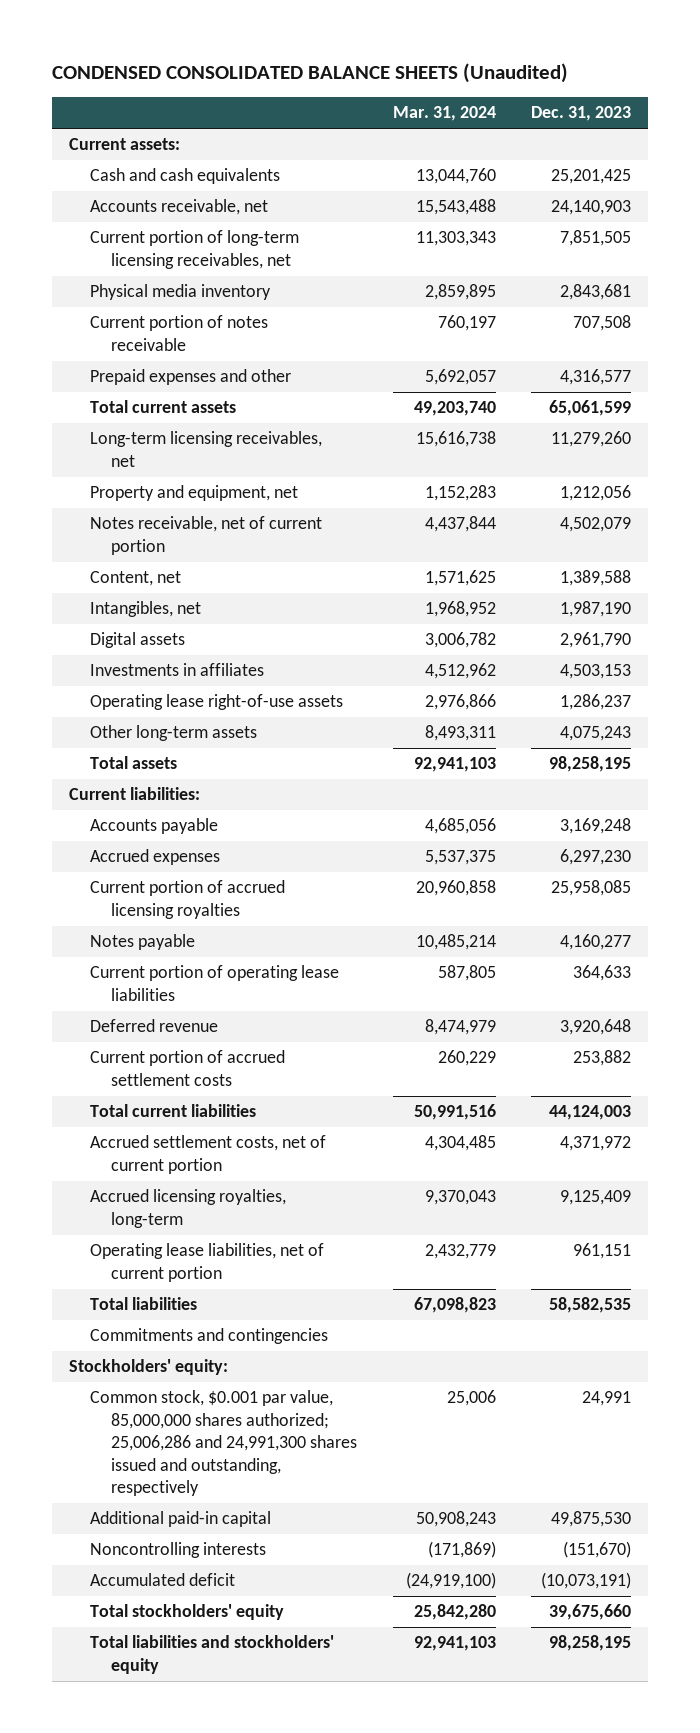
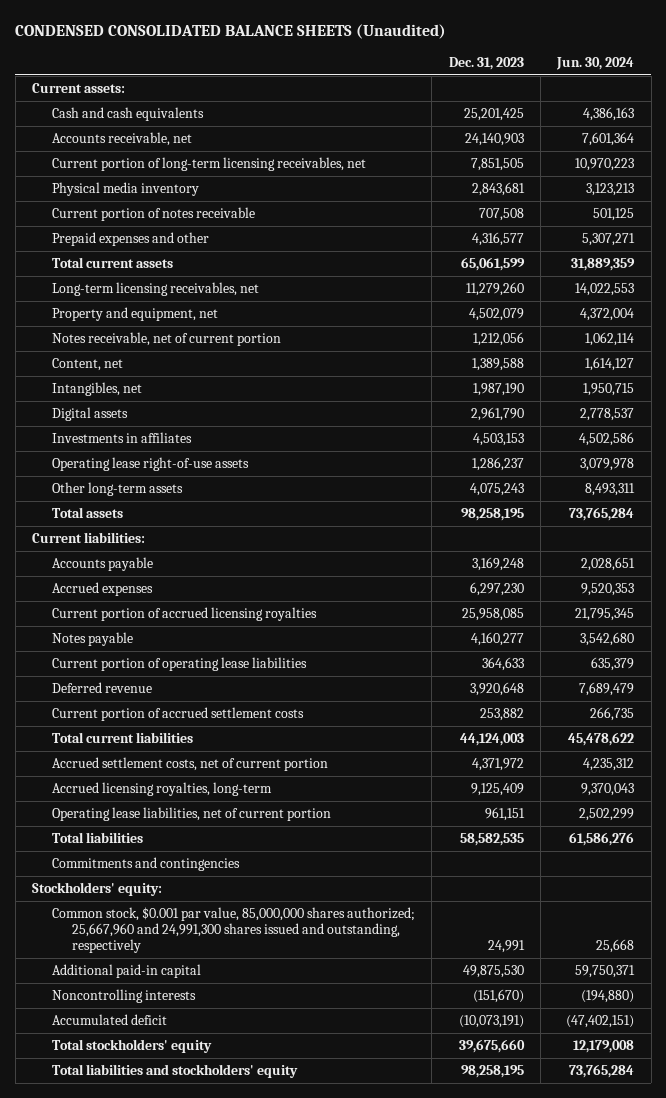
[392,106,496,122] Mar. 31, 2024 -> none
none -> [556,56,635,70] Jun. 30, 2024
[559,485,631,502] 1,212,056 -> [468,308,524,322] 4,502,079
[559,517,631,533] 4,502,079 -> [472,332,524,347] 1,212,056
[90,1390,358,1496] Common stock, $0.001 par value, 85,000,000 shares authorized; 25,006,286 and 24,991,300 shares issued and outstanding, respectively -> [51,907,415,954] Common stock, $0.001 par value, 85,000,000 shares authorized; 25,667,960 and 24,991,300 shares issued and outstanding, respectively

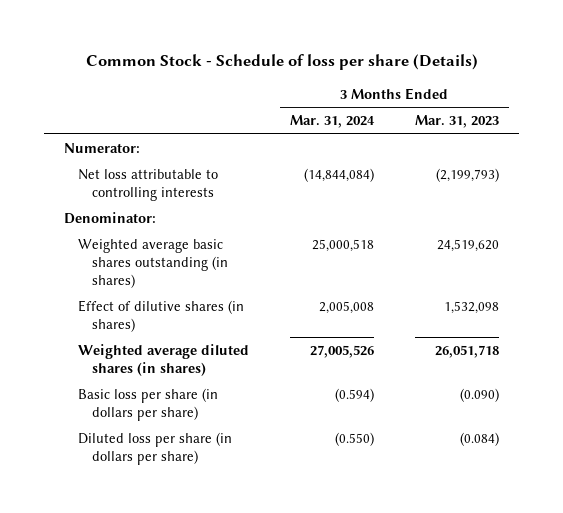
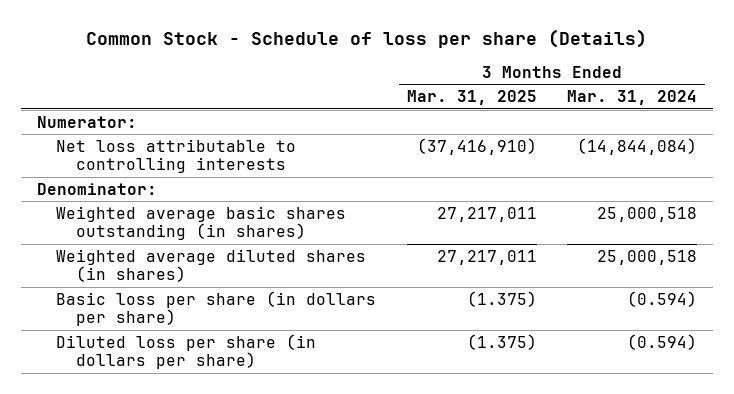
[414,115,499,129] Mar. 31, 2023 -> none
none -> [406,90,537,106] Mar. 31, 2025
[78,299,245,332] Effect of dilutive shares (in shares) -> none
[309,344,374,358] 27,005,526 -> [597,249,698,265] 25,000,518
[334,431,374,446] (0.550) -> [627,333,698,350] (0.594)

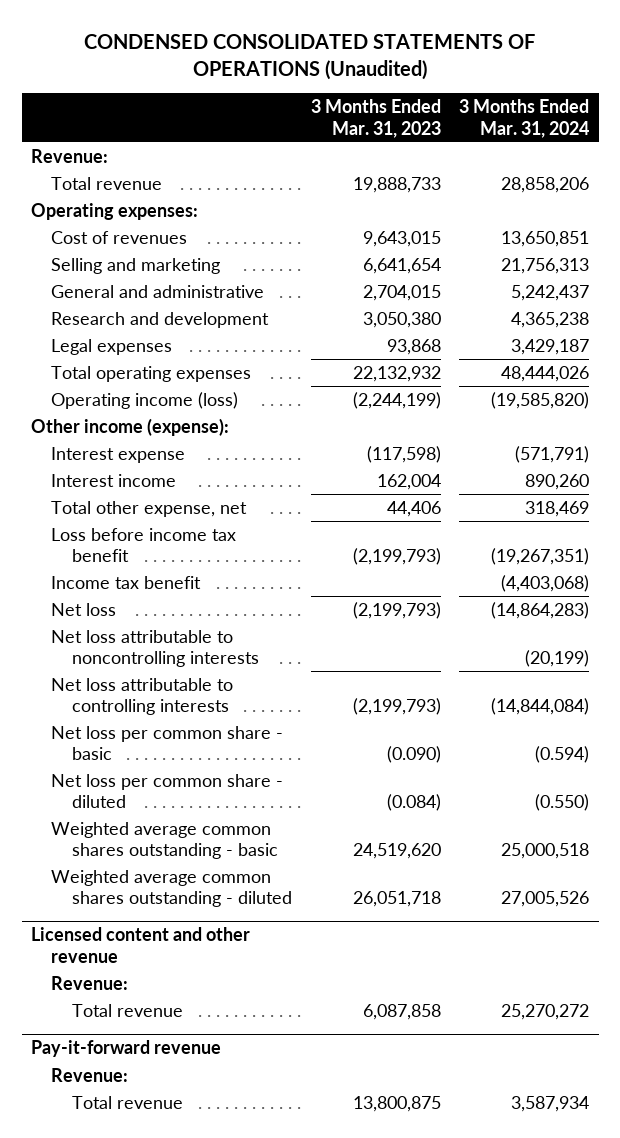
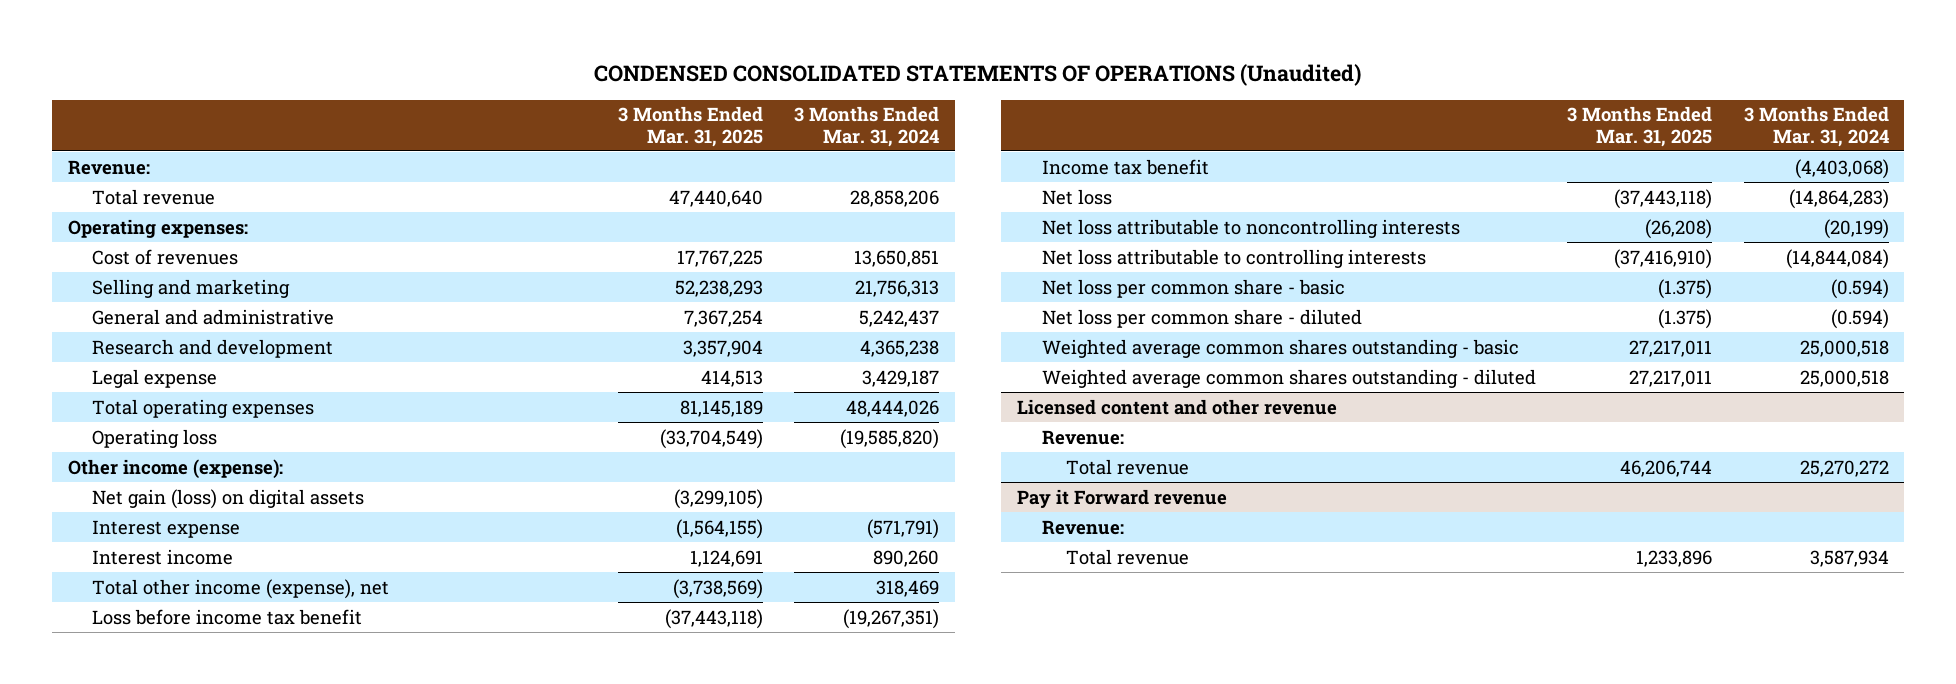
[310,99,441,138] 3 Months Ended Mar. 31, 2023 -> none
none -> [617,106,763,147] 3 Months Ended Mar. 31, 2025
[51,338,173,355] Legal expenses -> [92,368,218,388] Legal expense
[51,391,239,409] Operating income (loss) -> [92,428,218,448] Operating loss
none -> [92,488,365,509] Net gain (loss) on digital assets
[51,500,248,517] Total other expense, net -> [92,578,390,599] Total other income (expense), net
[535,794,590,812] (0.550) -> [1830,308,1889,329] (0.594)
[501,891,590,908] 27,005,526 -> [1799,369,1889,387] 25,000,518
[31,1040,222,1058] Pay-it-forward revenue -> [1017,488,1228,508] Pay it Forward revenue

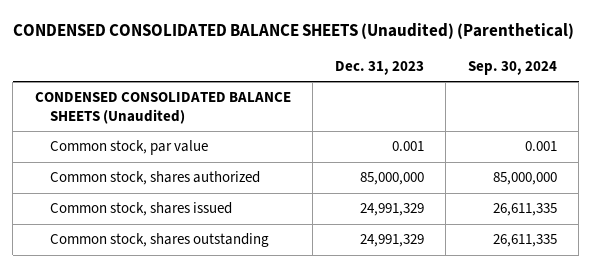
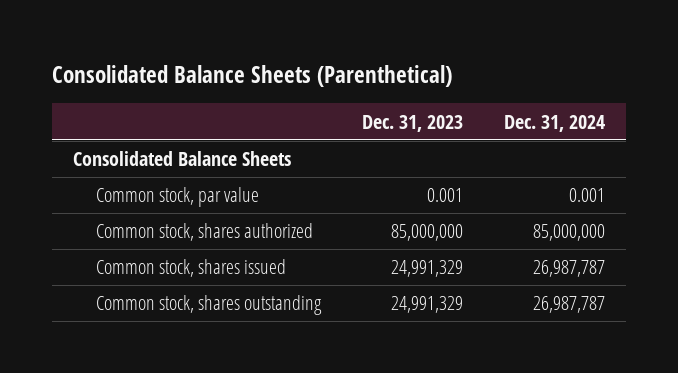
[12,22,574,39] CONDENSED CONSOLIDATED BALANCE SHEETS (Unaudited) (Parenthetical) -> [52,65,453,88] Consolidated Balance Sheets (Parenthetical)
[467,60,557,75] Sep. 30, 2024 -> none
none -> [504,114,606,132] Dec. 31, 2024
[34,92,291,124] CONDENSED CONSOLIDATED BALANCE SHEETS (Unaudited) -> [73,151,292,167] Consolidated Balance Sheets

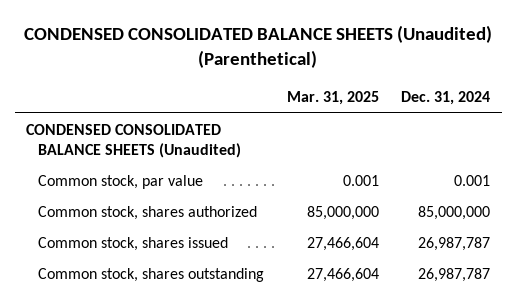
[52,65,453,88] Consolidated Balance Sheets (Parenthetical) -> [24,25,493,69] CONDENSED CONSOLIDATED BALANCE SHEETS (Unaudited) (Parenthetical)
[361,114,463,132] Dec. 31, 2023 -> none
none -> [286,91,379,106] Mar. 31, 2025
[73,151,292,167] Consolidated Balance Sheets -> [26,123,241,159] CONDENSED CONSOLIDATED BALANCE SHEETS (Unaudited)

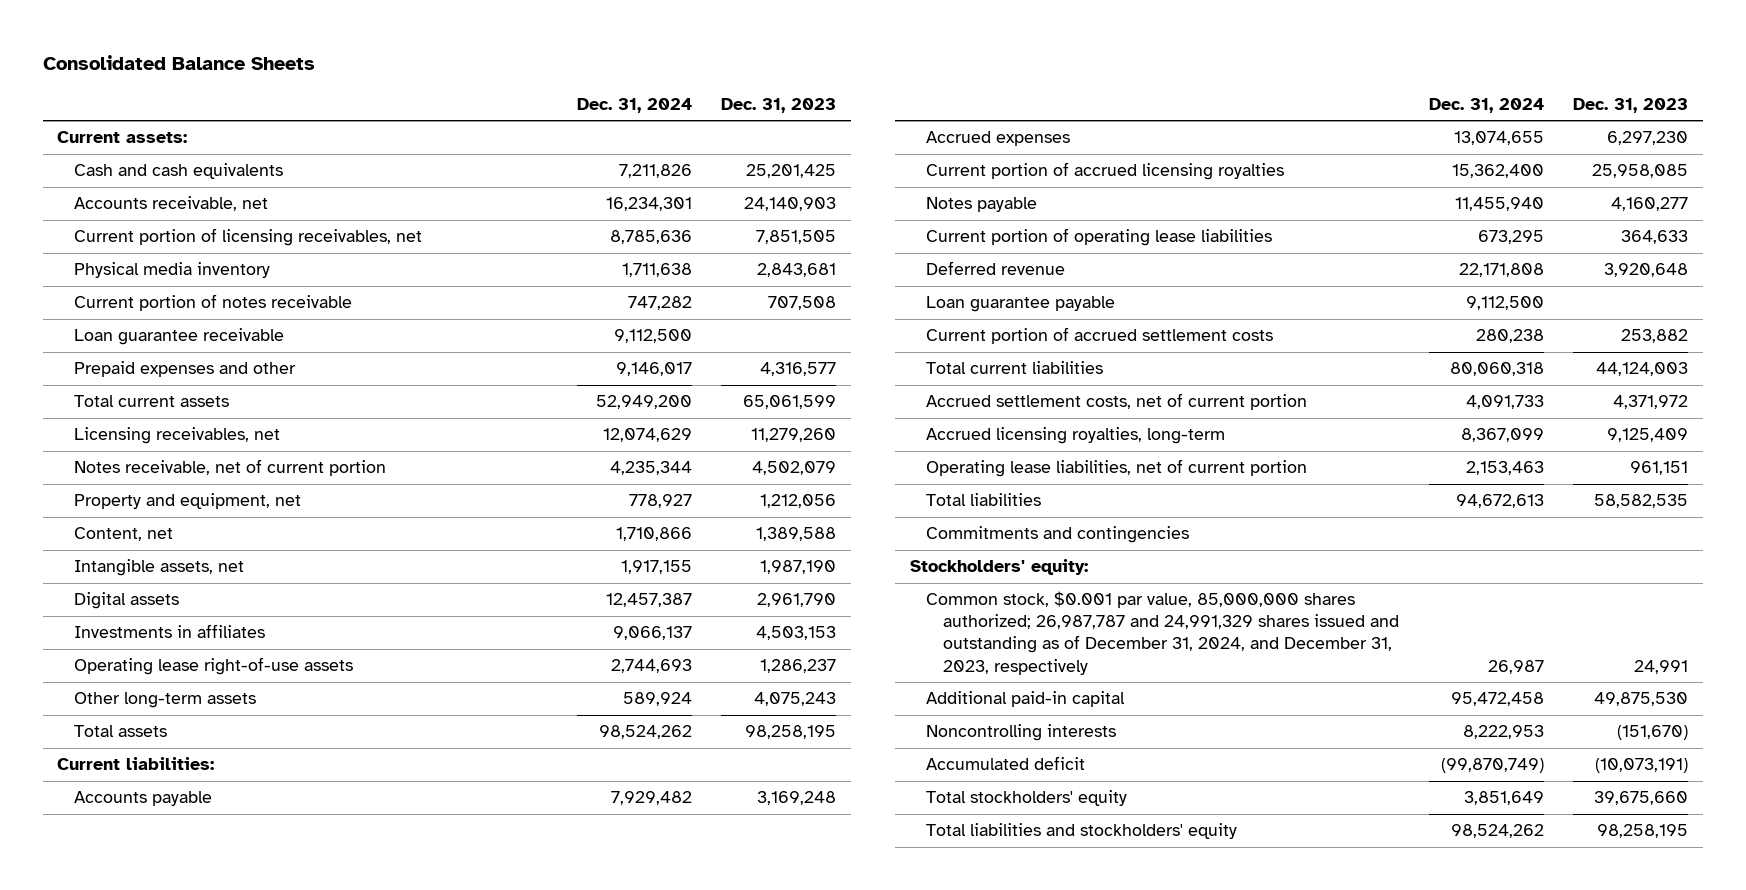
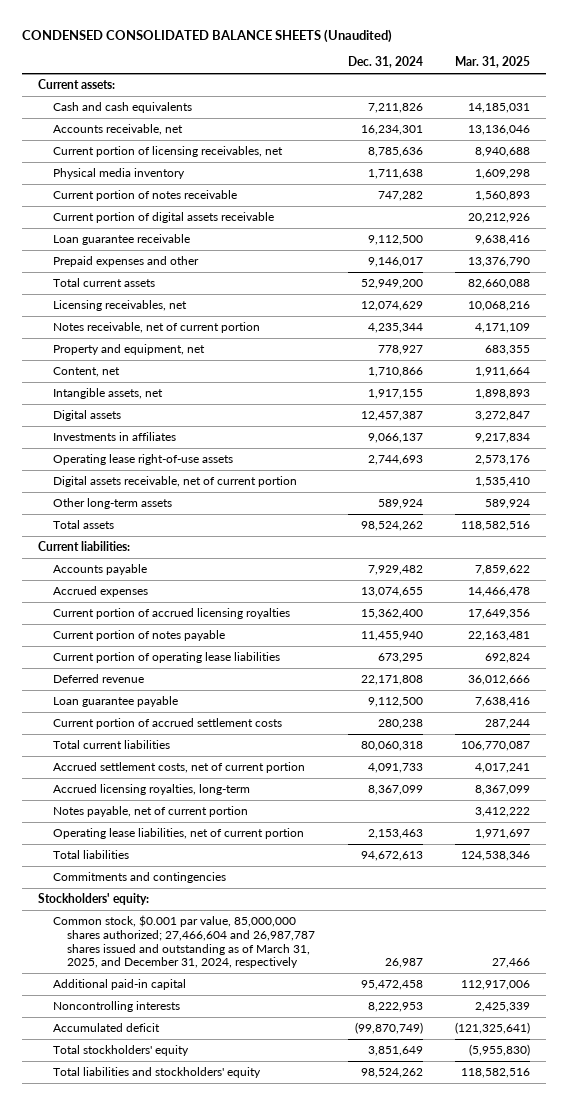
[42,54,315,70] Consolidated Balance Sheets -> [22,28,393,43] CONDENSED CONSOLIDATED BALANCE SHEETS (Unaudited)
[721,97,837,113] Dec. 31, 2023 -> none
none -> [454,56,530,69] Mar. 31, 2025
none -> [52,212,274,224] Current portion of digital assets receivable
none -> [52,476,297,488] Digital assets receivable, net of current portion
[926,197,1038,213] Notes payable -> [52,630,225,642] Current portion of notes payable
none -> [52,806,248,818] Notes payable, net of current portion
[926,591,1400,675] Common stock, $0.001 par value, 85,000,000 shares authorized; 26,987,787 and 24,991,329 shares issued and outstanding as of December 31, 2024, and December 31, 2023, respectively -> [52,915,316,969] Common stock, $0.001 par value, 85,000,000 shares authorized; 27,466,604 and 26,987,787 shares issued and outstanding as of March 31, 2025, and December 31, 2024, respectively

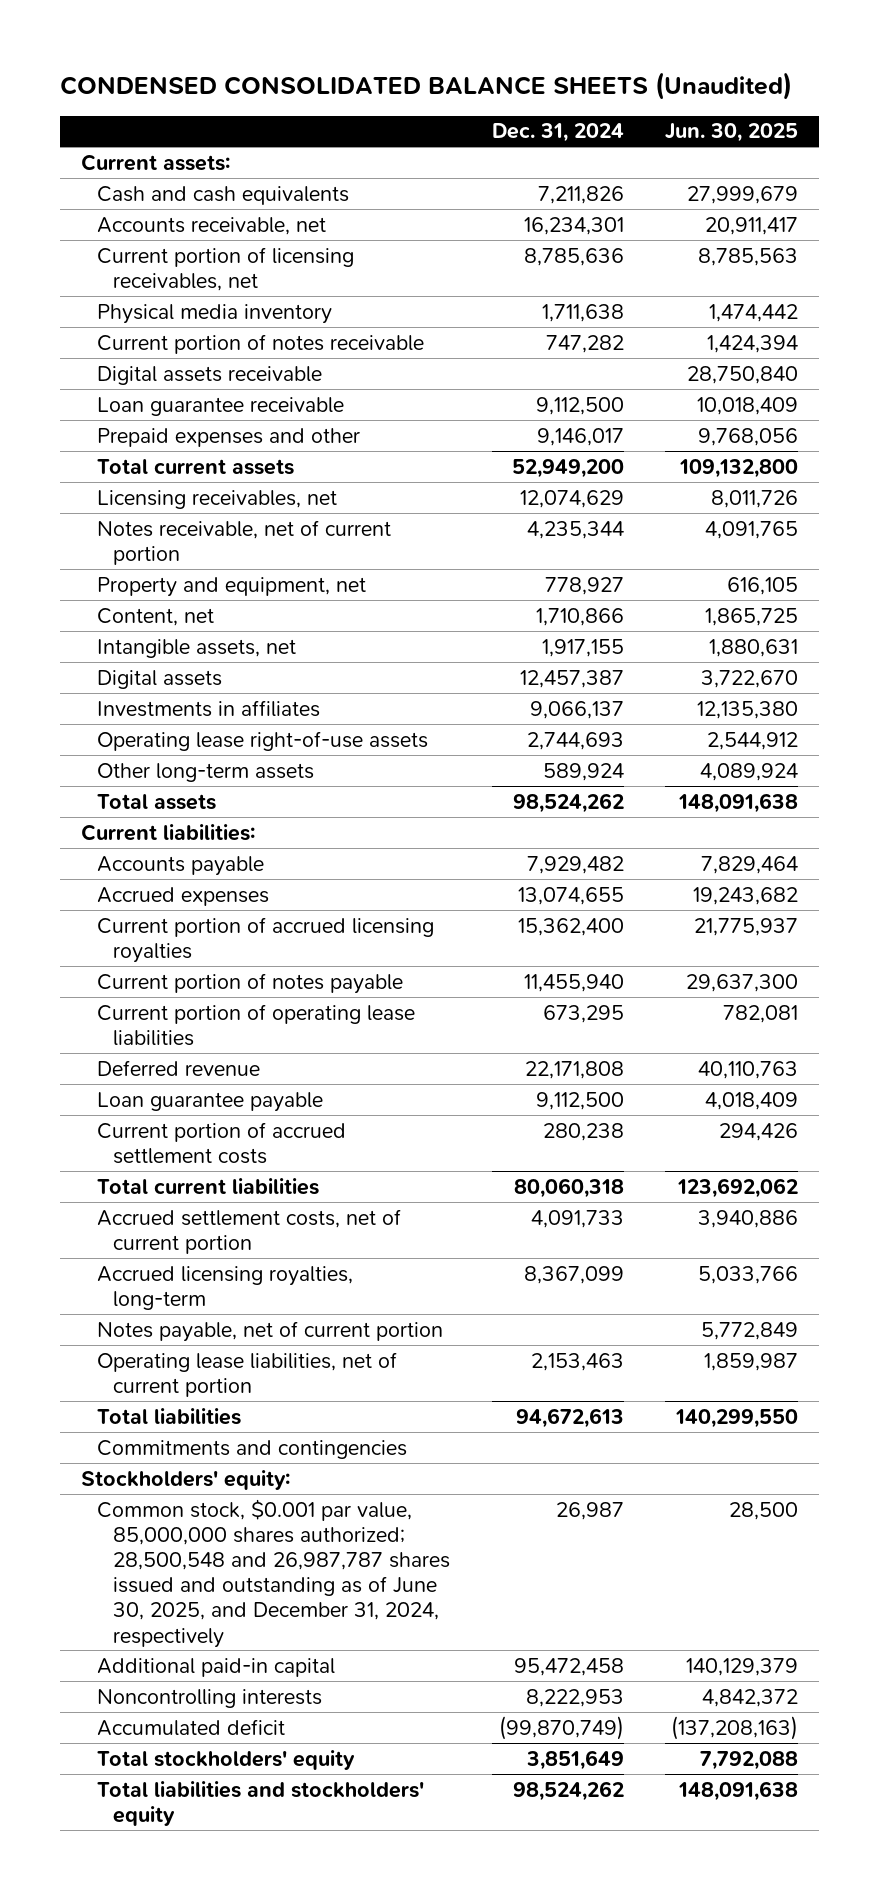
[454,56,530,69] Mar. 31, 2025 -> none
none -> [665,123,799,143] Jun. 30, 2025
[52,212,274,224] Current portion of digital assets receivable -> [97,365,323,385] Digital assets receivable
[52,476,297,488] Digital assets receivable, net of current portion -> none
[52,915,316,969] Common stock, $0.001 par value, 85,000,000 shares authorized; 27,466,604 and 26,987,787 shares issued and outstanding as of March 31, 2025, and December 31, 2024, respectively -> [97,1498,451,1648] Common stock, $0.001 par value, 85,000,000 shares authorized; 28,500,548 and 26,987,787 shares issued and outstanding as of June 30, 2025, and December 31, 2024, respectively

